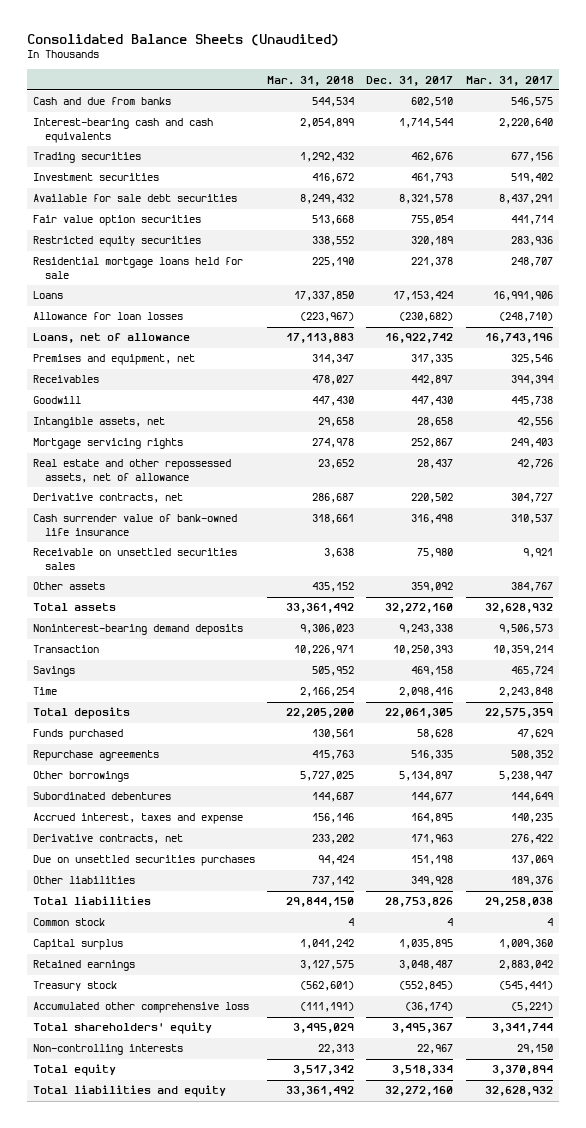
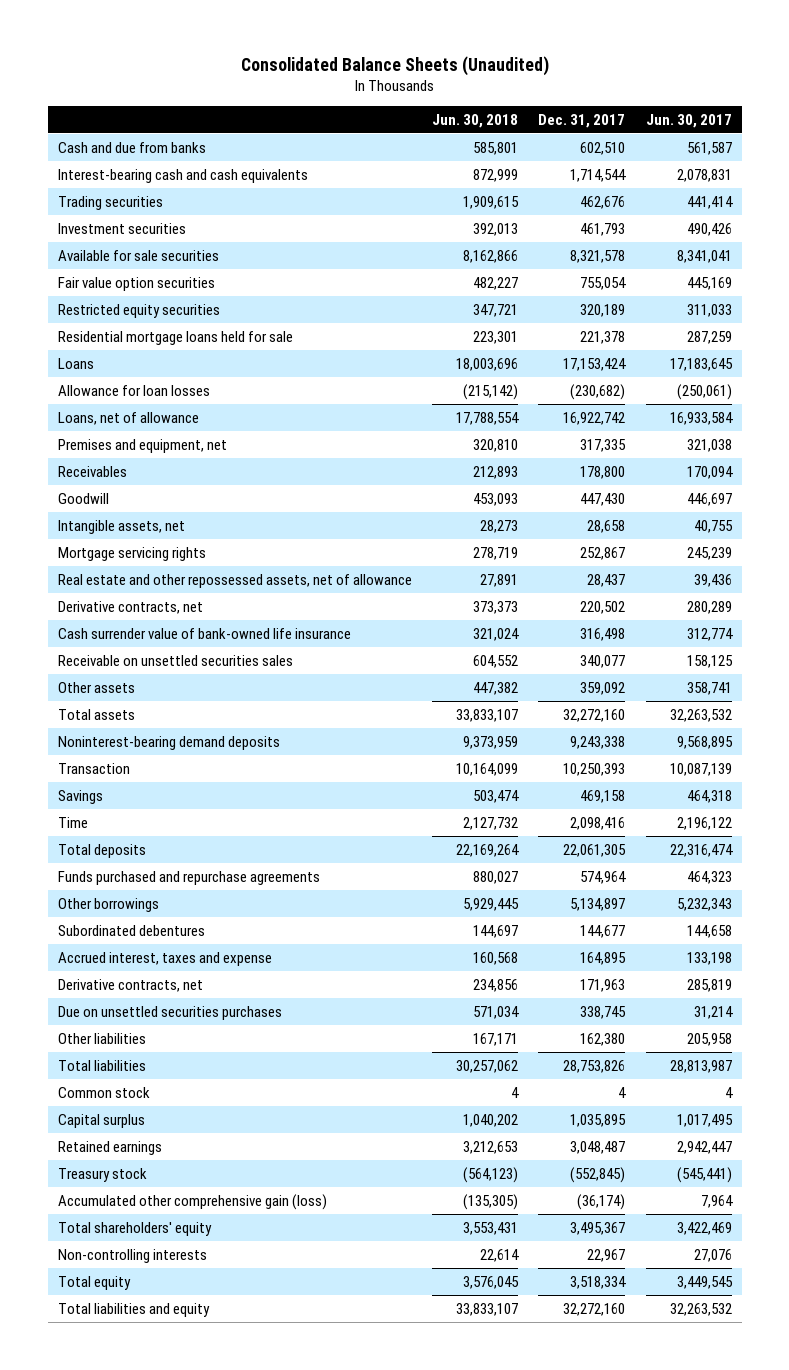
[267,75,355,86] Mar. 31, 2018 -> none
[465,75,553,86] Mar. 31, 2017 -> none
none -> [432,113,519,128] Jun. 30, 2018
none -> [645,113,732,128] Jun. 30, 2017
[33,194,238,203] Available for sale debt securities -> [57,249,219,261] Available for sale securities
[411,375,454,386] 442,897 -> [580,465,626,479] 178,800
[417,548,454,559] 75,980 -> [580,654,626,668] 340,077
[33,729,124,741] Funds purchased -> none
[33,750,160,762] Repurchase agreements -> none
none -> [57,870,320,885] Funds purchased and repurchase agreements
[411,855,454,866] 151,198 -> [580,1005,627,1019] 338,745
[411,876,454,887] 349,928 -> [580,1032,626,1046] 162,380
[33,1002,250,1014] Accumulated other comprehensive loss -> [57,1193,327,1210] Accumulated other comprehensive gain (loss)

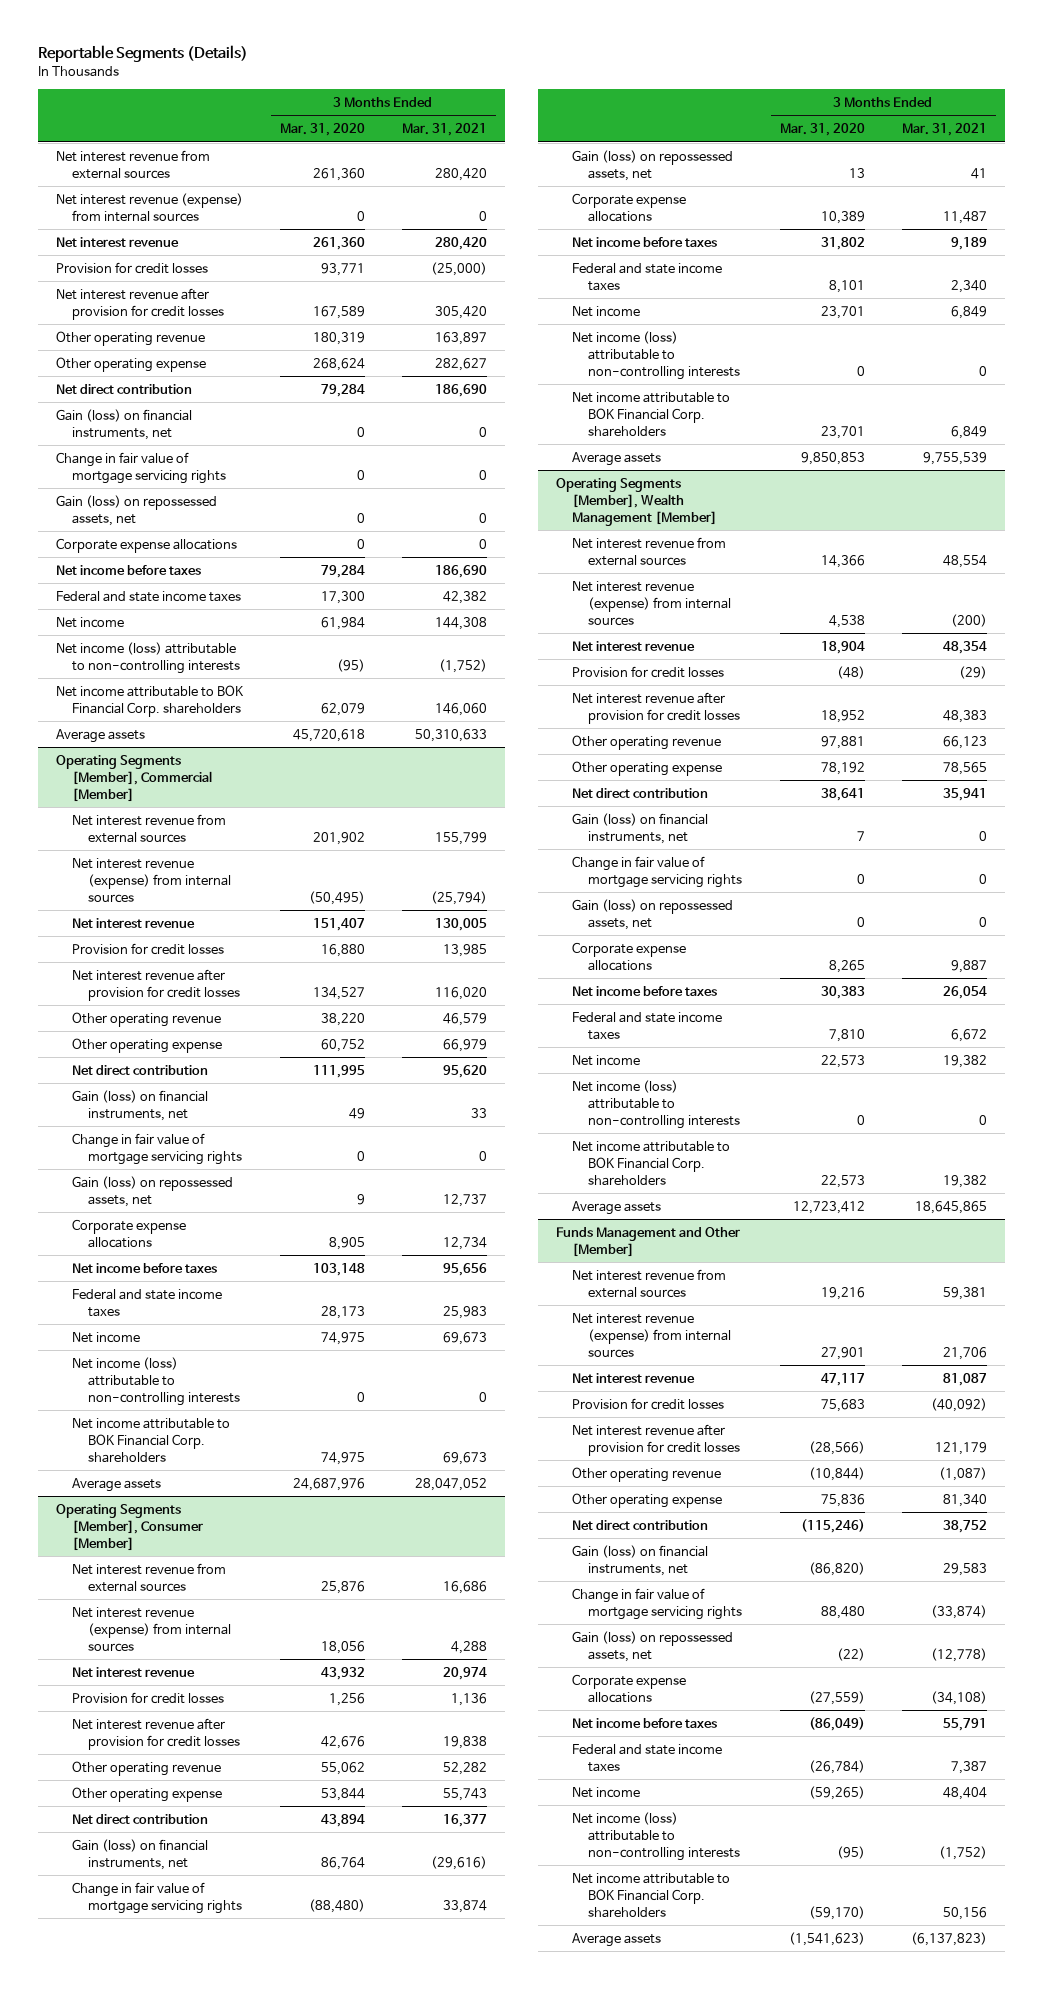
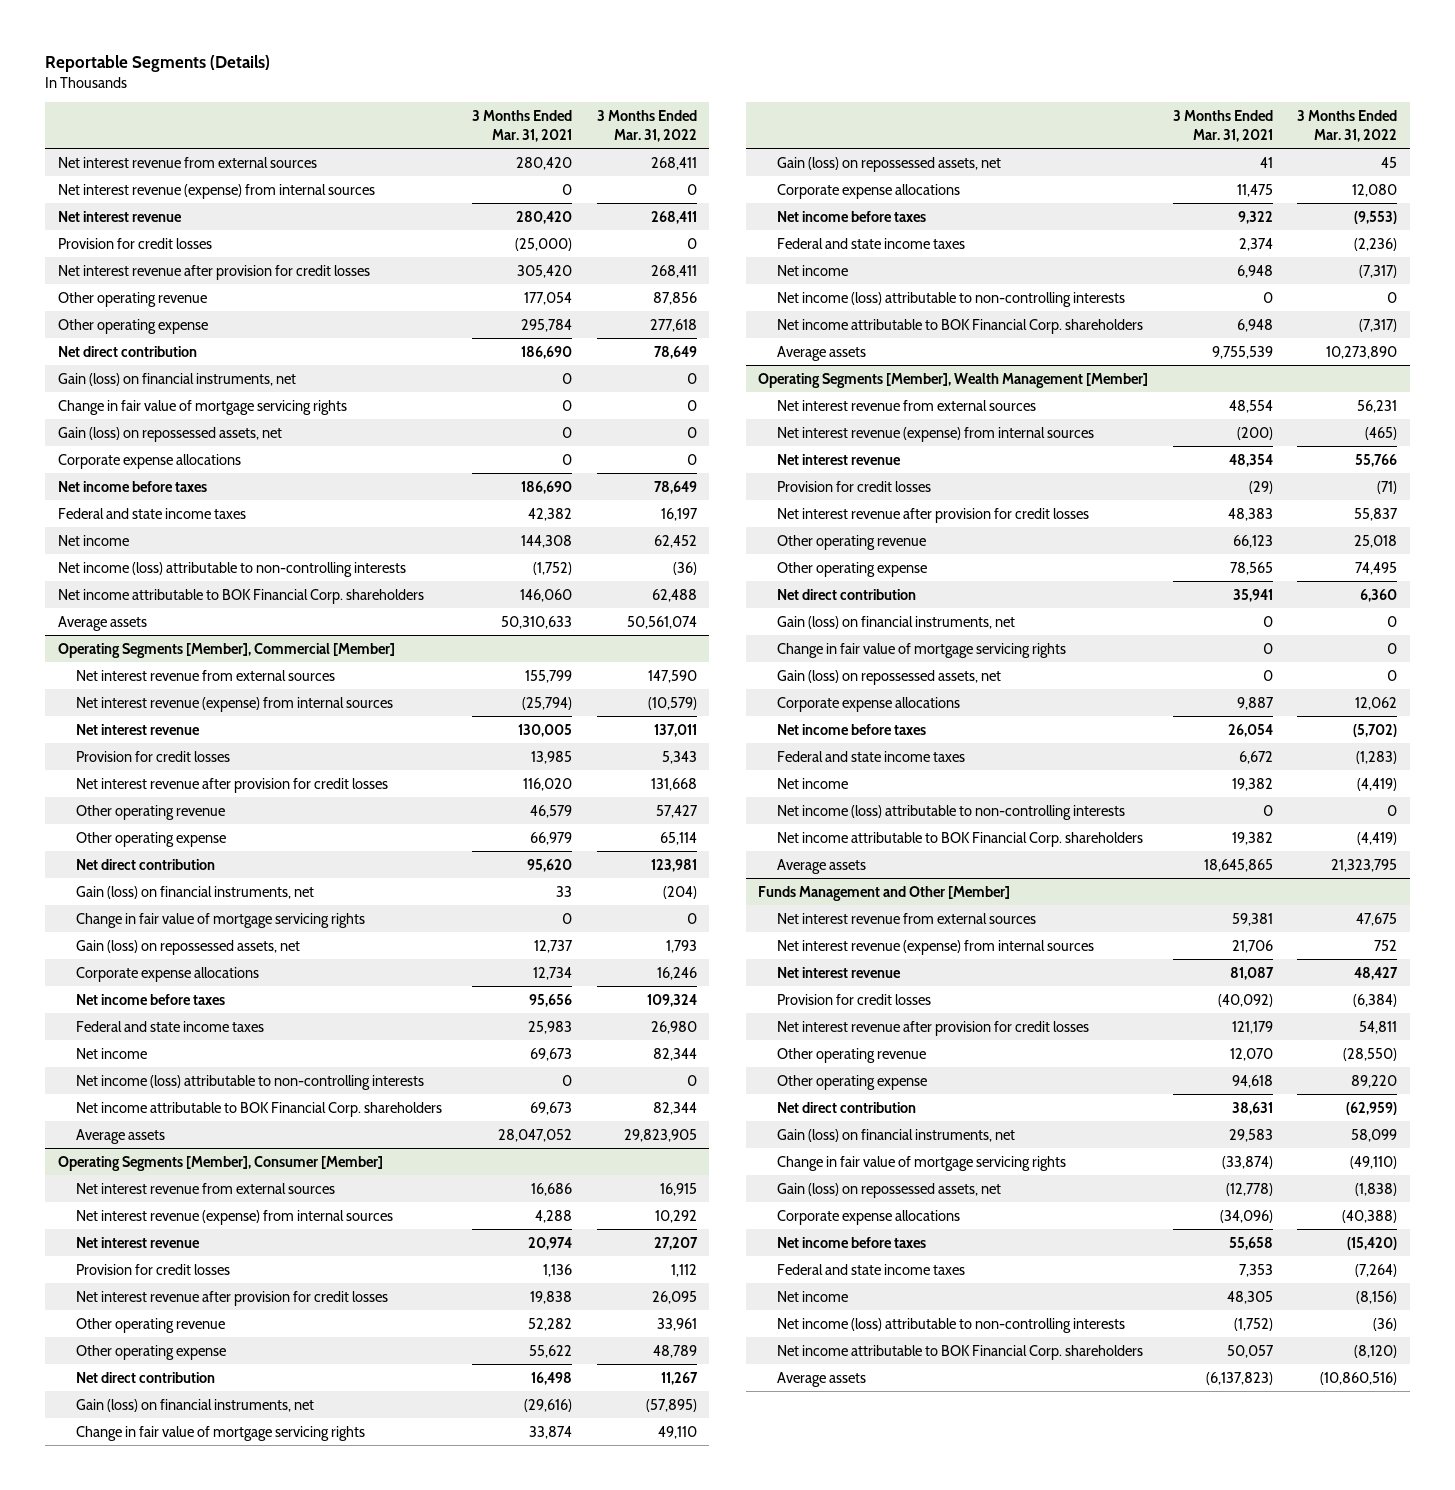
[280,123,366,137] Mar. 31, 2020 -> none
none -> [597,110,698,142] 3 Months Ended Mar. 31, 2022
[434,331,487,345] 163,897 -> [524,291,573,305] 177,054
[434,357,487,371] 282,627 -> [521,318,573,332] 295,784
[442,1787,487,1801] 55,743 -> [529,1344,573,1358] 55,622
[442,1813,487,1827] 16,377 -> [531,1371,573,1385] 16,498
[942,210,987,224] 11,487 -> [1236,183,1273,197] 11,475
[950,236,987,250] 9,189 -> [1237,210,1273,224] 9,322
[950,279,987,293] 2,340 -> [1238,237,1273,251] 2,374
[950,305,987,319] 6,849 -> [1236,264,1273,278] 6,948
[950,425,987,439] 6,849 -> [1236,318,1273,332] 6,948
[938,1466,987,1481] (1,087) -> [1229,1047,1273,1061] 12,070
[942,1493,987,1507] 81,340 -> [1231,1074,1273,1088] 94,618
[942,1519,987,1533] 38,752 -> [1231,1101,1273,1115] 38,631
[930,1690,987,1705] (34,108) -> [1219,1209,1273,1223] (34,096)
[942,1717,987,1731] 55,791 -> [1228,1236,1273,1250] 55,658
[950,1760,987,1774] 7,387 -> [1238,1263,1273,1277] 7,353
[942,1786,987,1800] 48,404 -> [1226,1290,1273,1304] 48,305
[942,1906,987,1920] 50,156 -> [1226,1344,1274,1358] 50,057

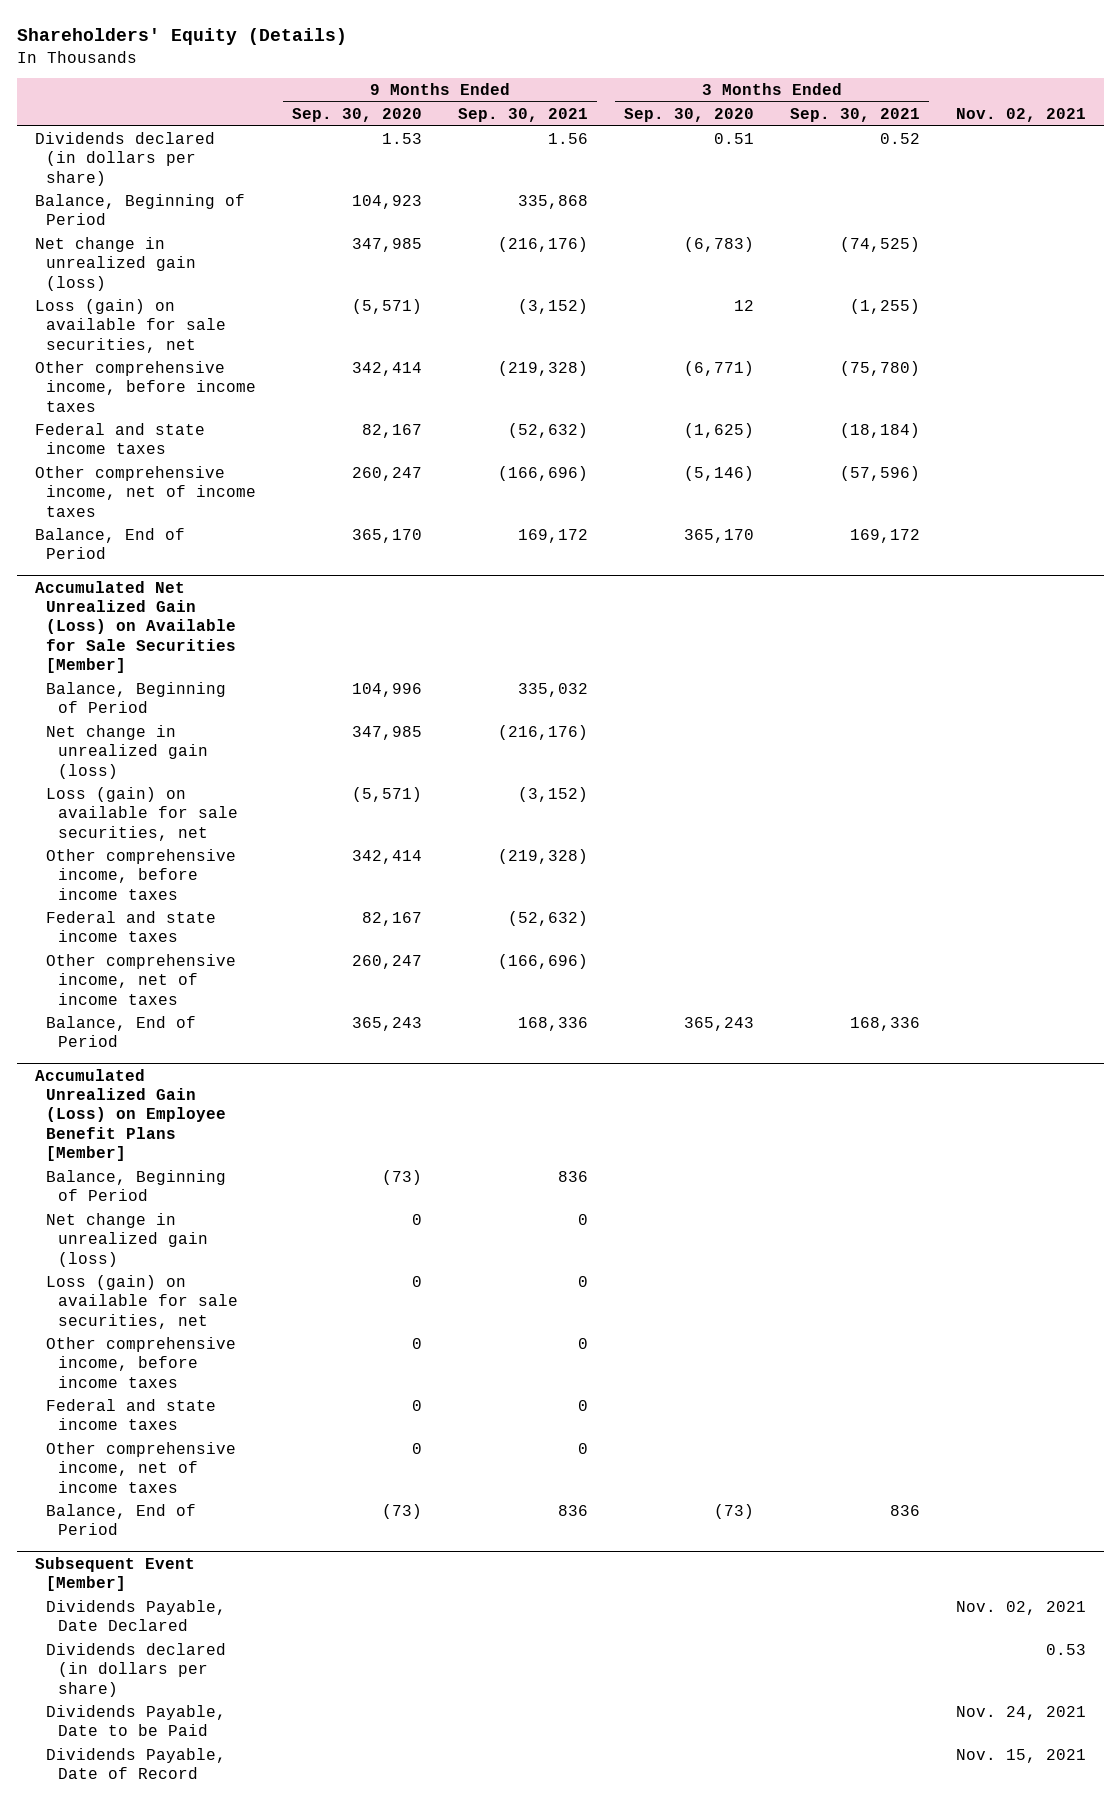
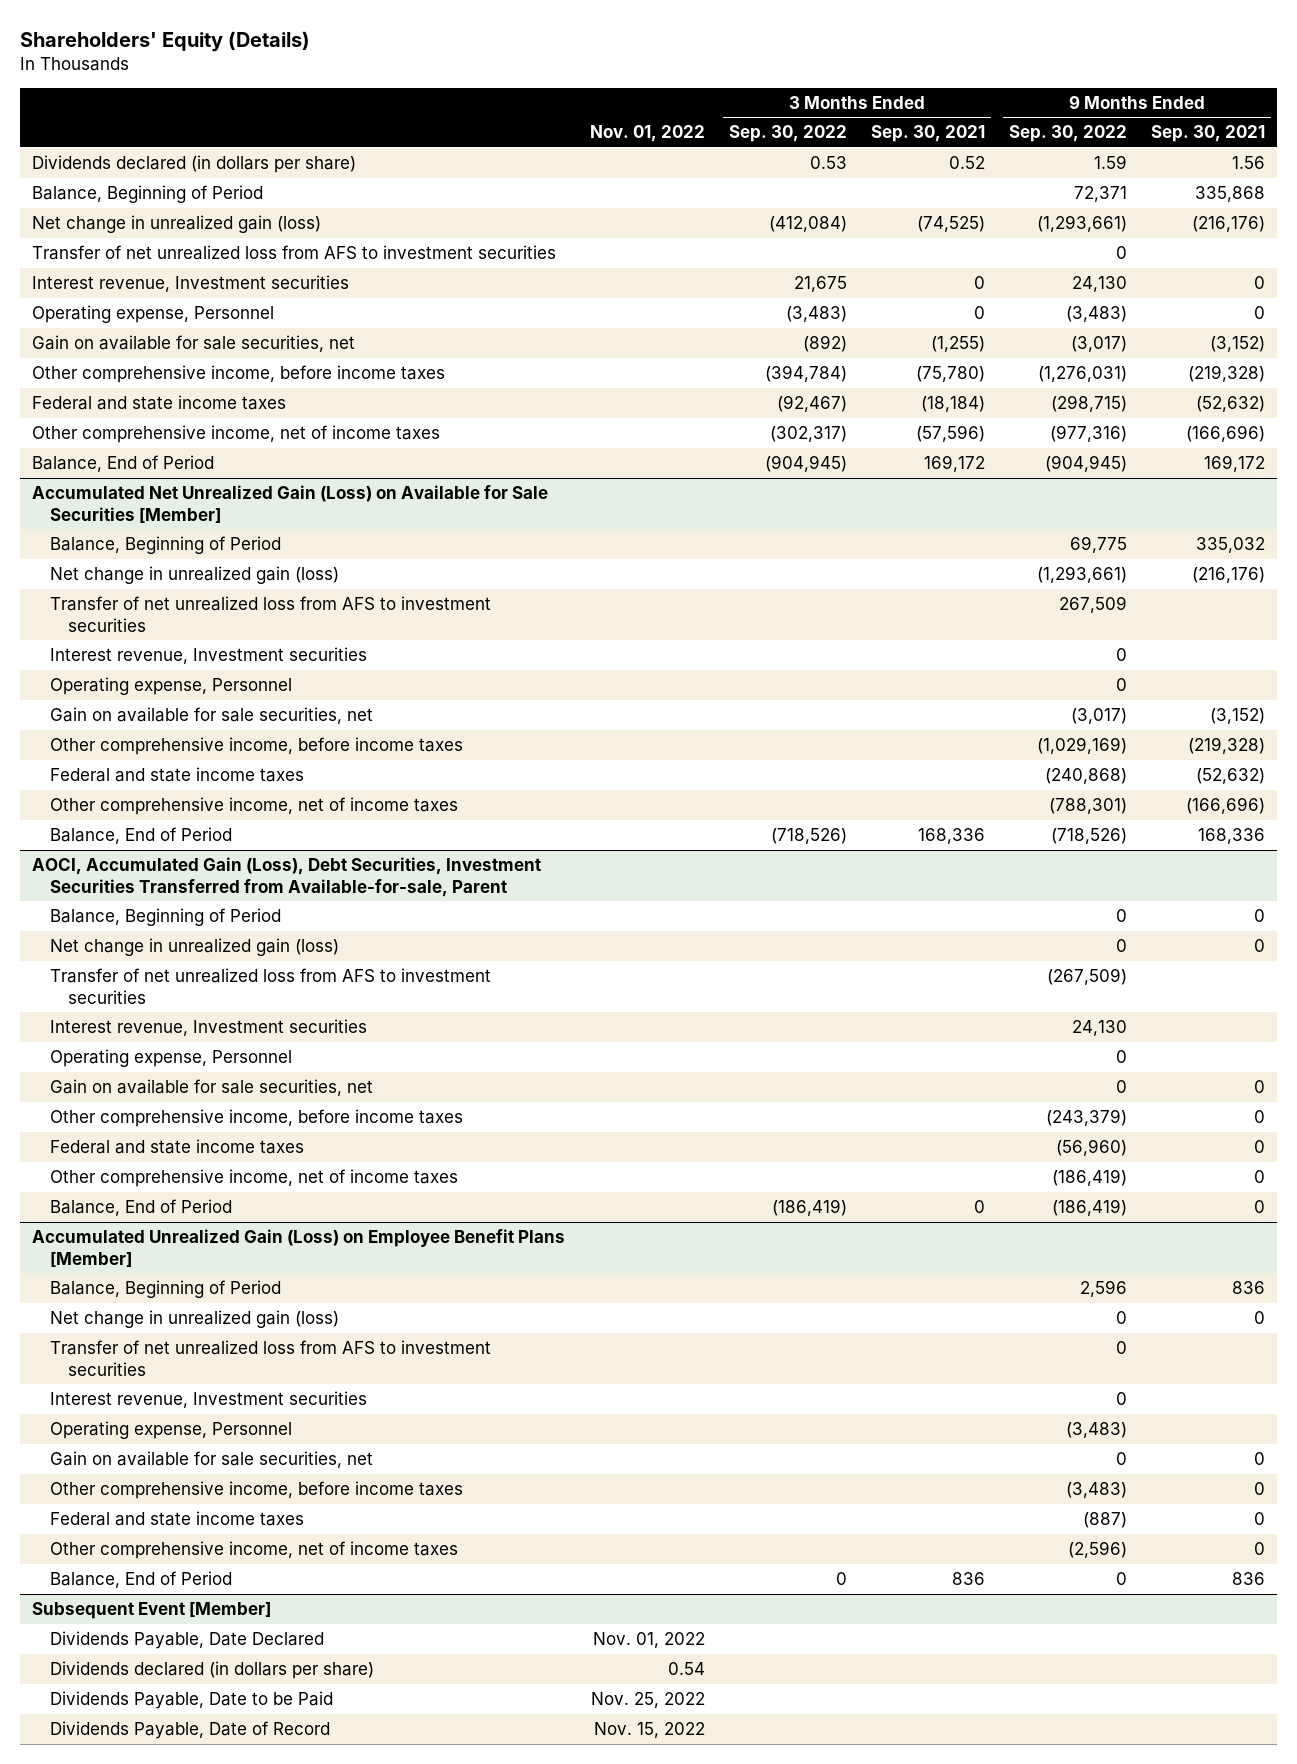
[292,108,423,123] Sep. 30, 2020 -> none
[624,108,755,123] Sep. 30, 2020 -> none
[955,108,1086,123] Nov. 02, 2021 -> none
none -> [589,125,705,143] Nov. 01, 2022
none -> [728,125,847,143] Sep. 30, 2022
none -> [1008,125,1127,143] Sep. 30, 2022
none -> [32,245,557,261] Transfer of net unrealized loss from AFS to investment securities
none -> [32,275,350,293] Interest revenue, Investment securities
none -> [32,305,275,324] Operating expense, Personnel
[34,299,227,353] Loss (gain) on available for sale securities, net -> [32,335,356,353] Gain on available for sale securities, net
none -> [50,596,492,632] Transfer of net unrealized loss from AFS to investment securities
none -> [50,647,368,665] Interest revenue, Investment securities
none -> [50,677,293,696] Operating expense, Personnel
[46,787,239,841] Loss (gain) on available for sale securities, net -> [50,707,374,725] Gain on available for sale securities, net
none -> [32,857,542,897] AOCI, Accumulated Gain (Loss), Debt Securities, Investment Securities Transferred from Available-for-sale, Parent
none -> [50,908,282,927] Balance, Beginning of Period
none -> [50,938,340,957] Net change in unrealized gain (loss)
none -> [50,968,492,1004] Transfer of net unrealized loss from AFS to investment securities
none -> [50,1019,368,1037] Interest revenue, Investment securities
none -> [50,1049,293,1068] Operating expense, Personnel
none -> [50,1079,374,1097] Gain on available for sale securities, net
none -> [50,1109,464,1128] Other comprehensive income, before income taxes
none -> [50,1139,305,1155] Federal and state income taxes
none -> [50,1169,459,1188] Other comprehensive income, net of income taxes
none -> [50,1199,233,1217] Balance, End of Period
none -> [50,1340,492,1376] Transfer of net unrealized loss from AFS to investment securities
none -> [50,1391,368,1409] Interest revenue, Investment securities
none -> [50,1421,293,1440] Operating expense, Personnel
[46,1275,239,1329] Loss (gain) on available for sale securities, net -> [50,1451,374,1469] Gain on available for sale securities, net

